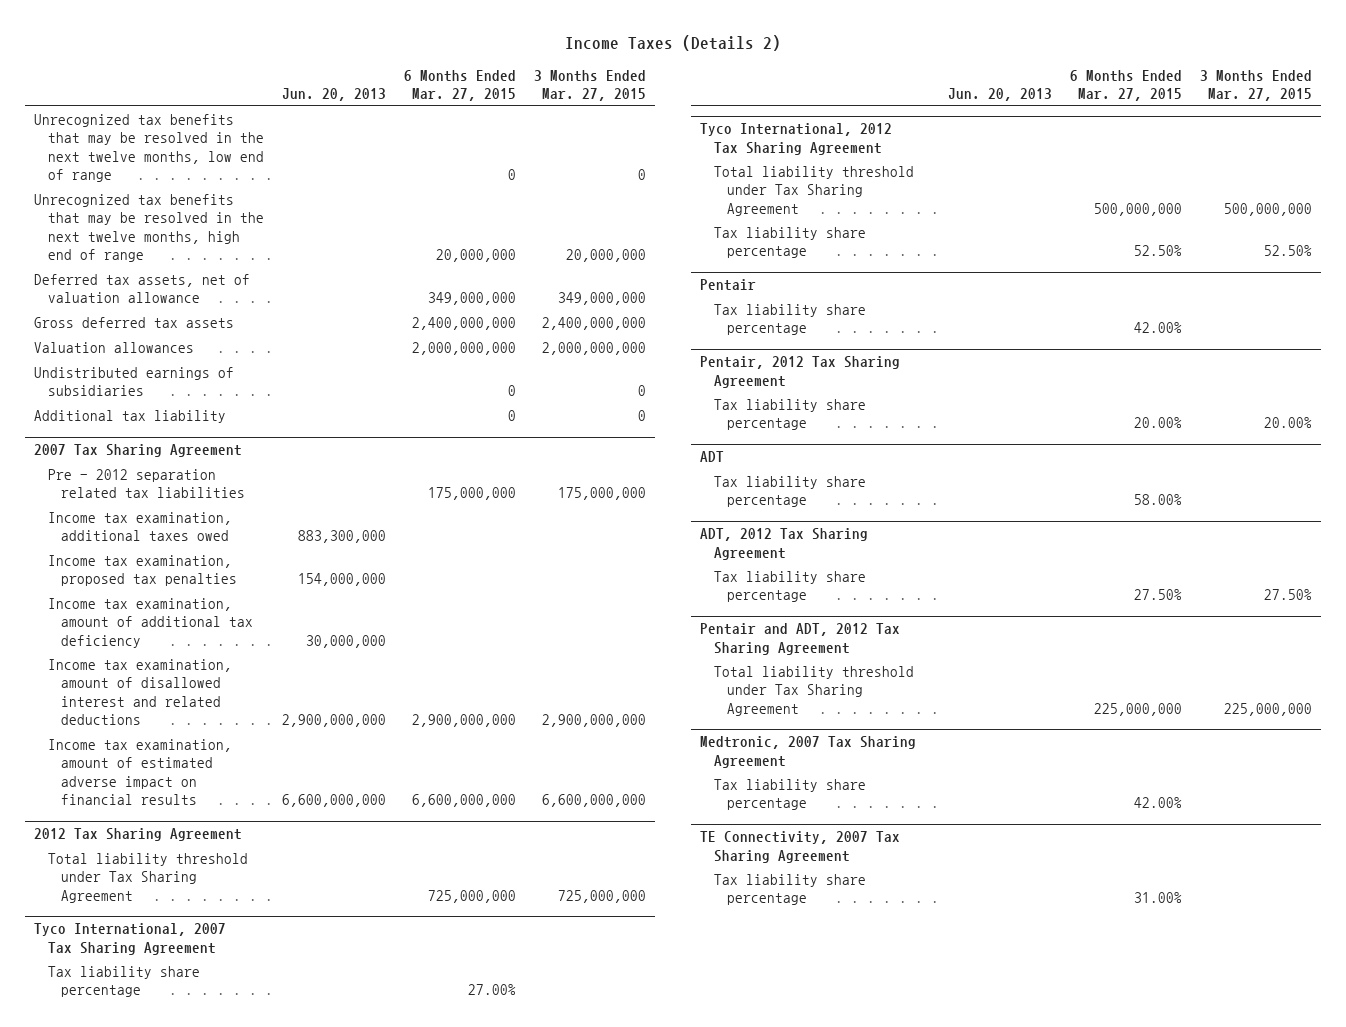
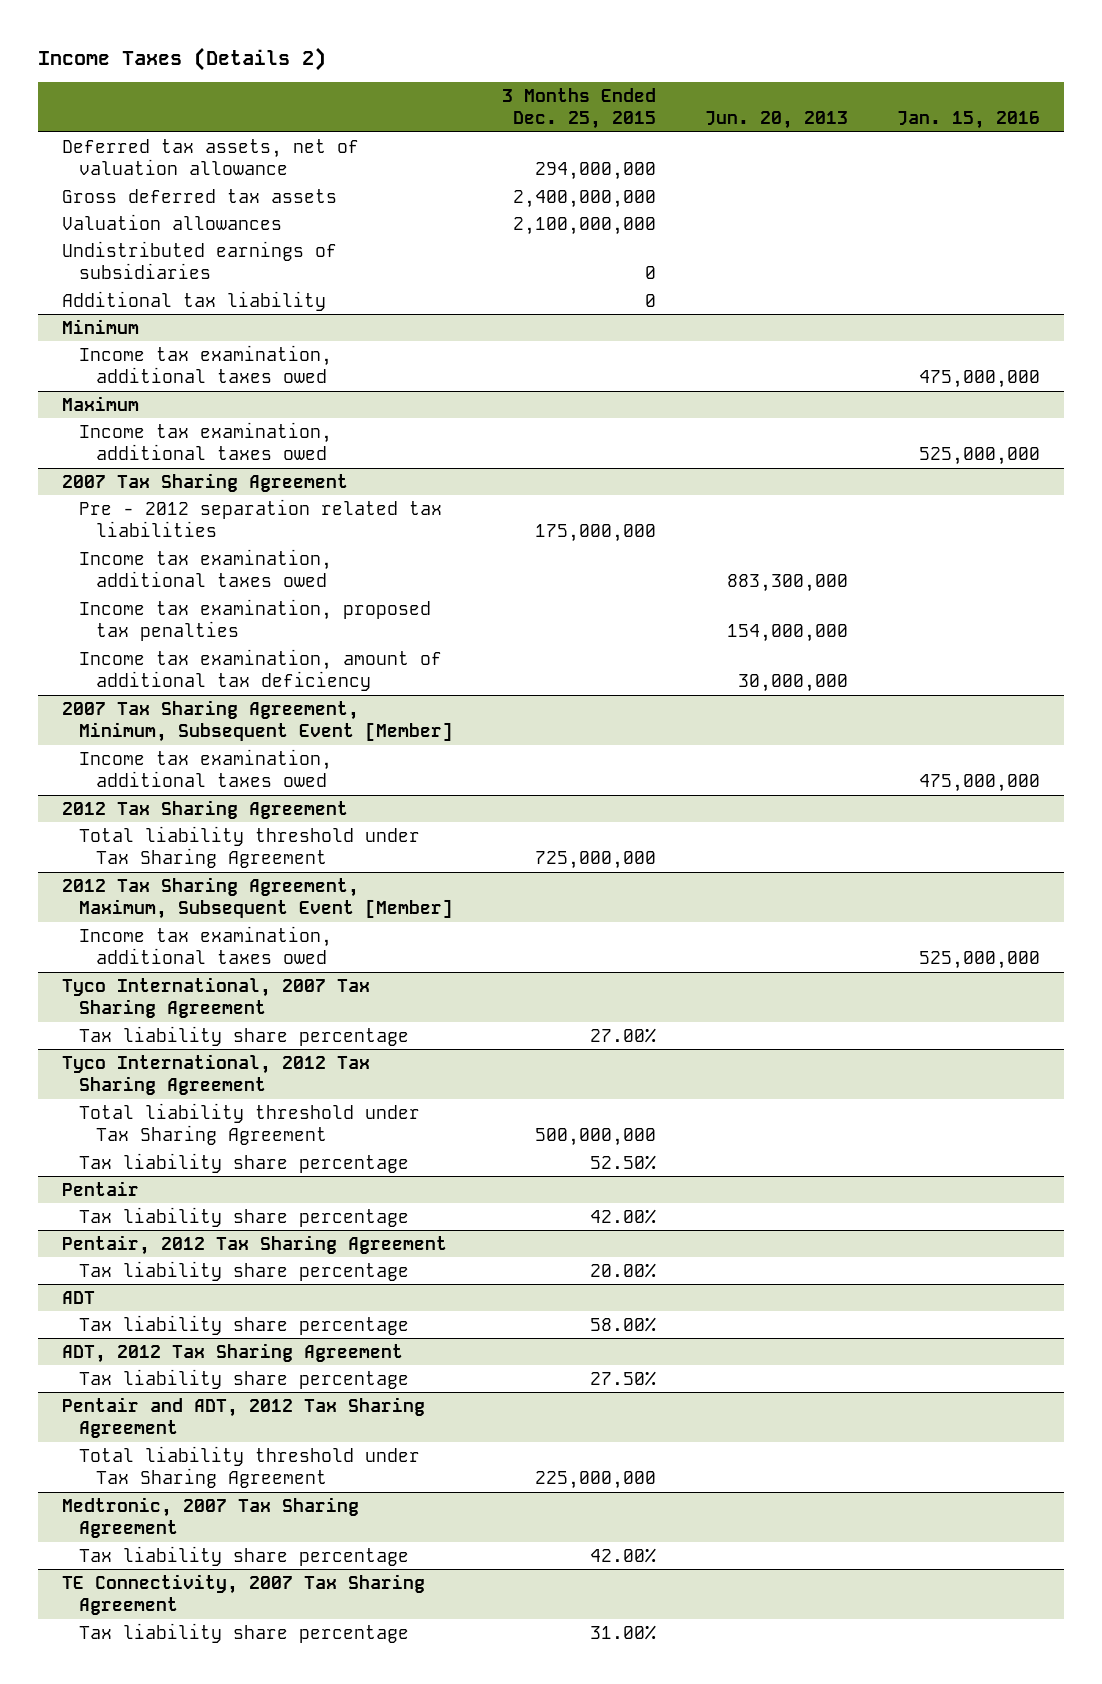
[403,69,516,102] 6 Months Ended Mar. 27, 2015 -> none
[533,69,646,102] 3 Months Ended Mar. 27, 2015 -> none
none -> [501,87,656,130] 3 Months Ended Dec. 25, 2015
none -> [896,111,1040,130] Jan. 15, 2016
[34,113,264,183] Unrecognized tax benefits that may be resolved in the next twelve months, low end of range -> none
[34,193,264,263] Unrecognized tax benefits that may be resolved in the next twelve months, high end of range -> none
none -> [62,318,140,334] Minimum
none -> [79,344,333,383] Income tax examination, additional taxes owed
none -> [62,395,140,411] Maximum
none -> [79,421,333,460] Income tax examination, additional taxes owed
[47,658,232,726] Income tax examination, amount of disallowed interest and related deductions -> none
[47,738,232,806] Income tax examination, amount of estimated adverse impact on financial results -> none
none -> [62,699,454,742] 2007 Tax Sharing Agreement, Minimum, Subsequent Event [Member]
none -> [79,748,333,787] Income tax examination, additional taxes owed
none -> [62,876,454,919] 2012 Tax Sharing Agreement, Maximum, Subsequent Event [Member]
none -> [79,925,333,964] Income tax examination, additional taxes owed

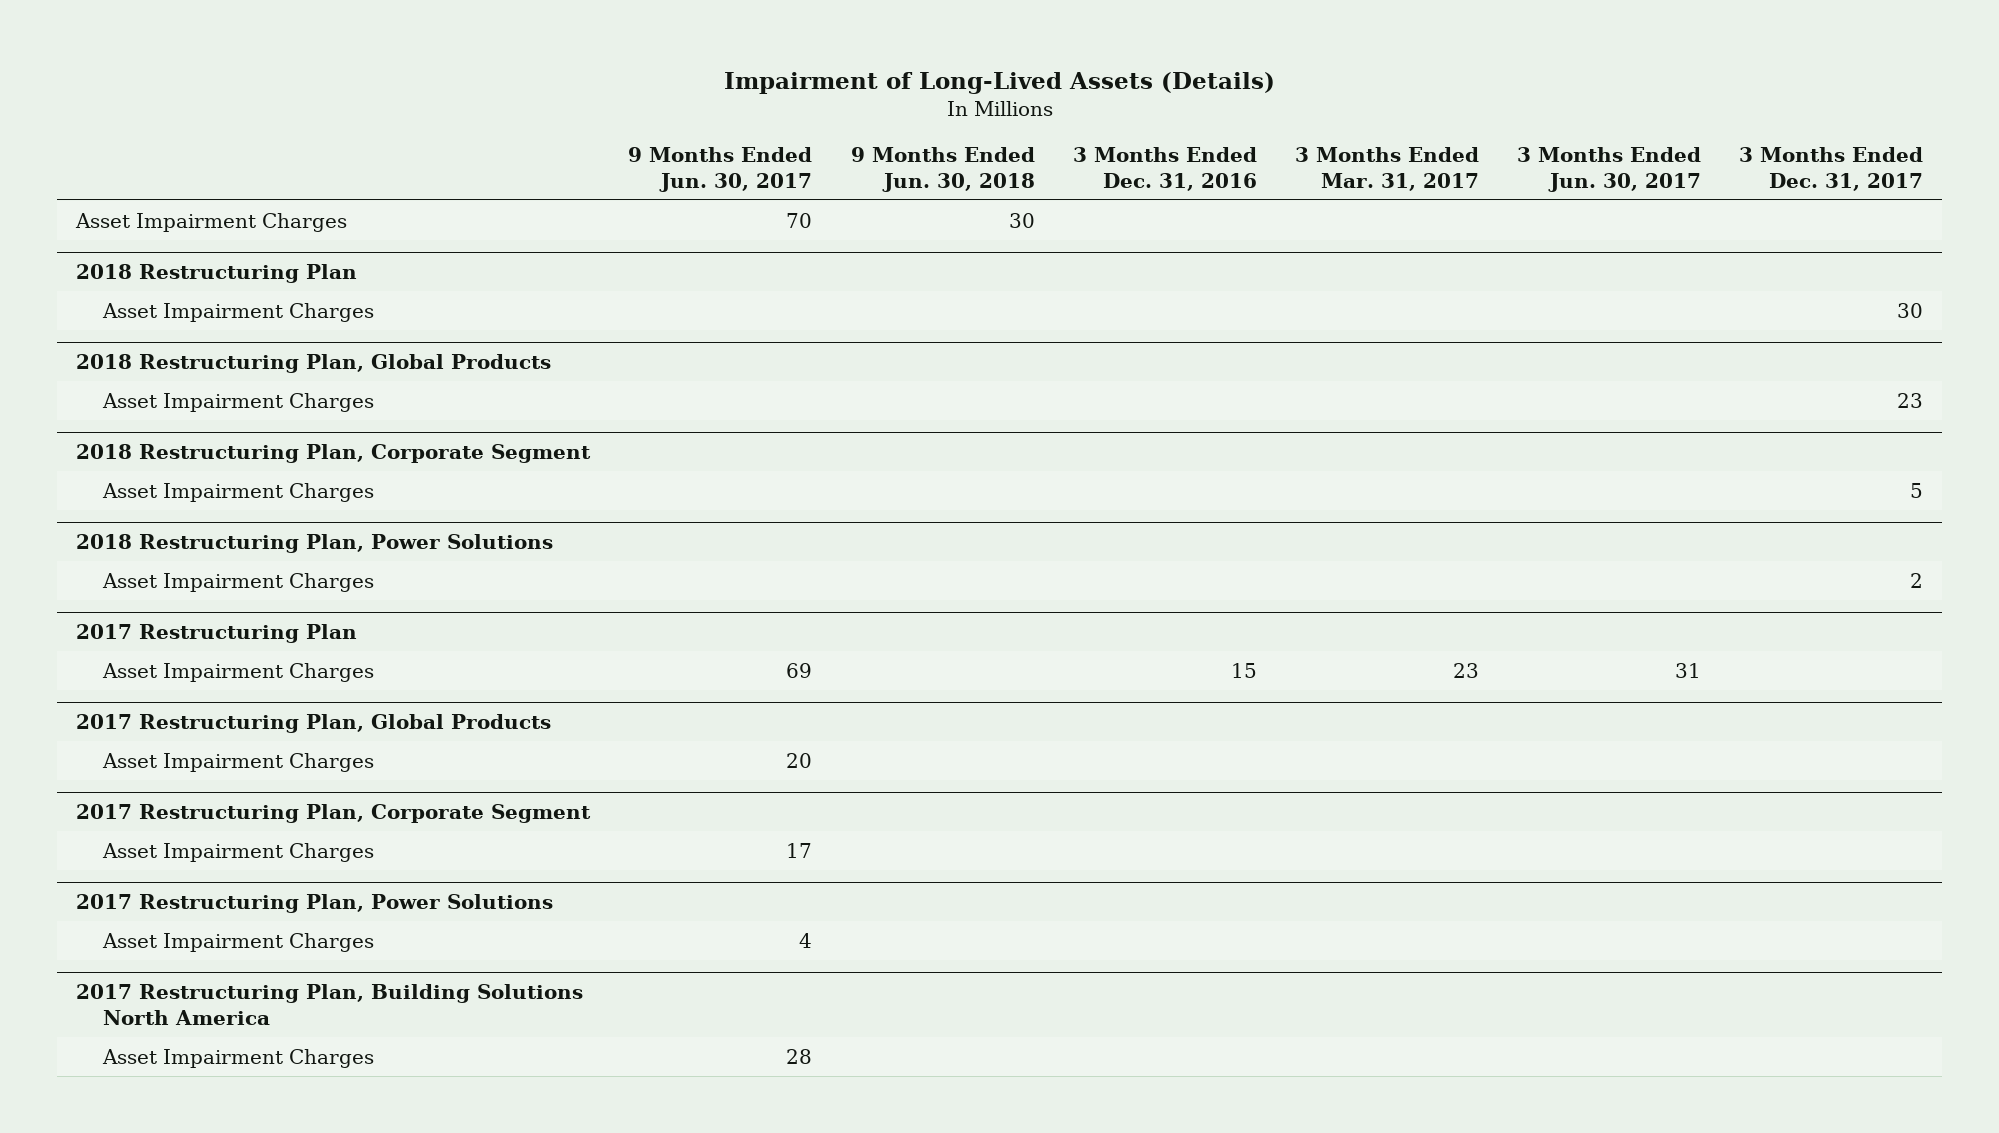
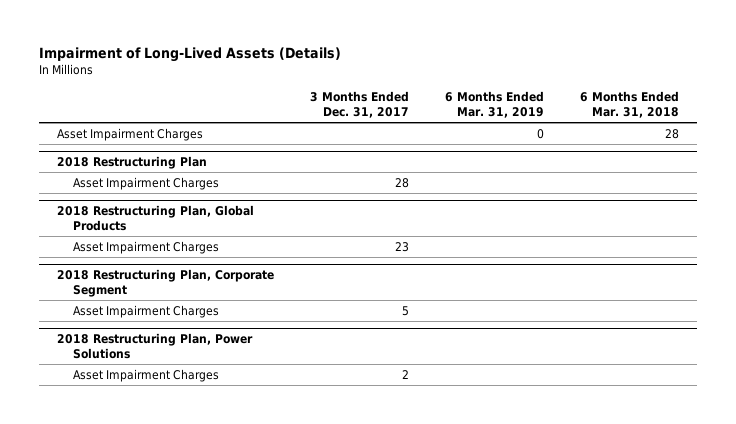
[628,147,813,193] 9 Months Ended Jun. 30, 2017 -> none
[850,147,1035,193] 9 Months Ended Jun. 30, 2018 -> none
[1072,147,1257,192] 3 Months Ended Dec. 31, 2016 -> none
[1294,147,1479,192] 3 Months Ended Mar. 31, 2017 -> none
[1516,147,1701,193] 3 Months Ended Jun. 30, 2017 -> none
none -> [445,91,545,119] 6 Months Ended Mar. 31, 2019
none -> [579,91,679,119] 6 Months Ended Mar. 31, 2018
[1896,302,1923,318] 30 -> [395,177,410,188] 28
[76,624,358,644] 2017 Restructuring Plan -> none
[102,662,375,682] Asset Impairment Charges -> none
[76,714,552,734] 2017 Restructuring Plan, Global Products -> none
[102,752,375,772] Asset Impairment Charges -> none
[76,804,592,824] 2017 Restructuring Plan, Corporate Segment -> none
[102,842,375,862] Asset Impairment Charges -> none
[76,894,554,914] 2017 Restructuring Plan, Power Solutions -> none
[102,932,375,952] Asset Impairment Charges -> none
[76,984,584,1026] 2017 Restructuring Plan, Building Solutions North America -> none
[102,1048,375,1068] Asset Impairment Charges -> none

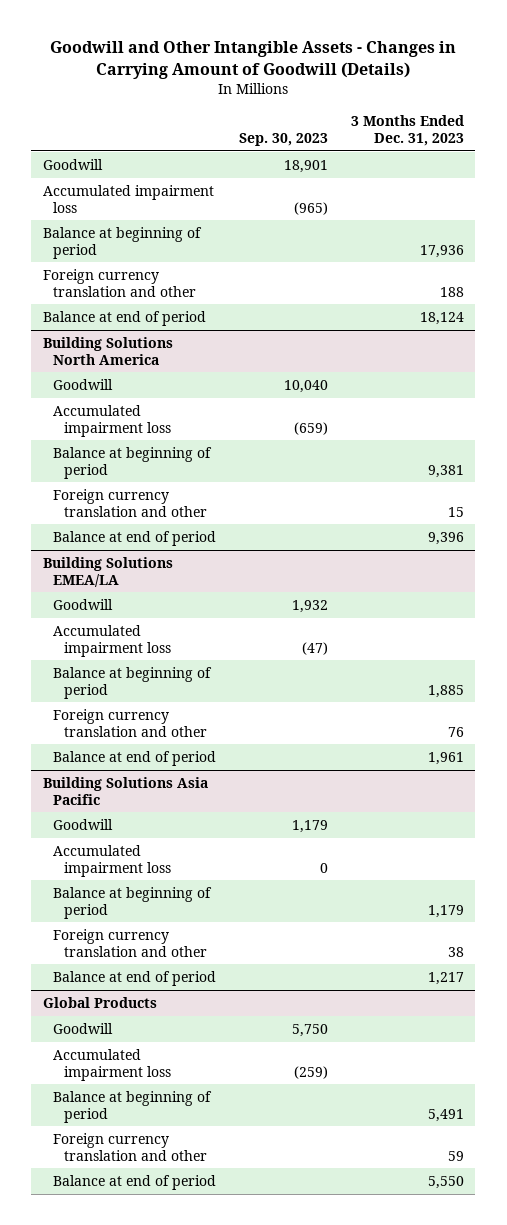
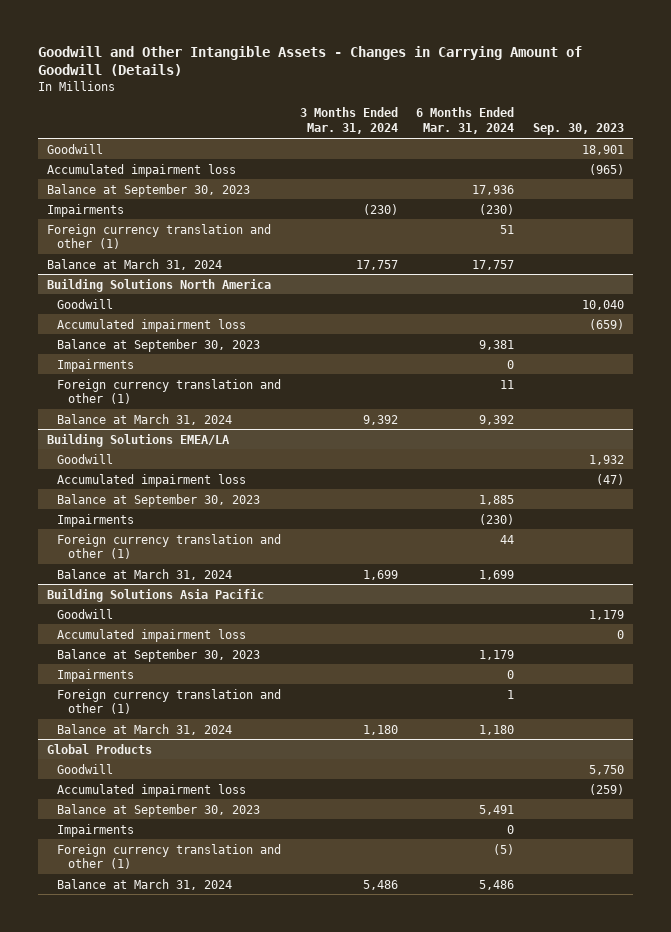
[350,115,464,146] 3 Months Ended Dec. 31, 2023 -> none
none -> [299,107,398,135] 3 Months Ended Mar. 31, 2024
none -> [416,107,515,135] 6 Months Ended Mar. 31, 2024
[42,226,202,259] Balance at beginning of period -> [47,183,251,197] Balance at September 30, 2023
none -> [47,203,125,217] Impairments
[42,268,197,297] Foreign currency translation and other -> [47,223,272,250] Foreign currency translation and other (1)
[42,310,206,326] Balance at end of period -> [47,258,223,270] Balance at March 31, 2024
[53,446,213,479] Balance at beginning of period -> [57,338,261,352] Balance at September 30, 2023
none -> [57,358,135,372] Impairments
[53,488,207,517] Foreign currency translation and other -> [57,378,282,405] Foreign currency translation and other (1)
[53,530,217,546] Balance at end of period -> [57,413,233,425] Balance at March 31, 2024
[53,666,213,699] Balance at beginning of period -> [57,493,261,507] Balance at September 30, 2023
none -> [57,513,135,527] Impairments
[53,708,207,737] Foreign currency translation and other -> [57,533,282,560] Foreign currency translation and other (1)
[53,750,217,766] Balance at end of period -> [57,568,233,580] Balance at March 31, 2024
[53,886,213,919] Balance at beginning of period -> [57,648,261,662] Balance at September 30, 2023
none -> [57,668,135,682] Impairments
[53,928,207,957] Foreign currency translation and other -> [57,688,282,715] Foreign currency translation and other (1)
[53,970,217,986] Balance at end of period -> [57,723,233,735] Balance at March 31, 2024
[53,1090,213,1123] Balance at beginning of period -> [57,803,261,817] Balance at September 30, 2023
none -> [57,823,135,837] Impairments
[53,1132,207,1161] Foreign currency translation and other -> [57,843,282,870] Foreign currency translation and other (1)
[53,1174,217,1190] Balance at end of period -> [57,878,233,890] Balance at March 31, 2024

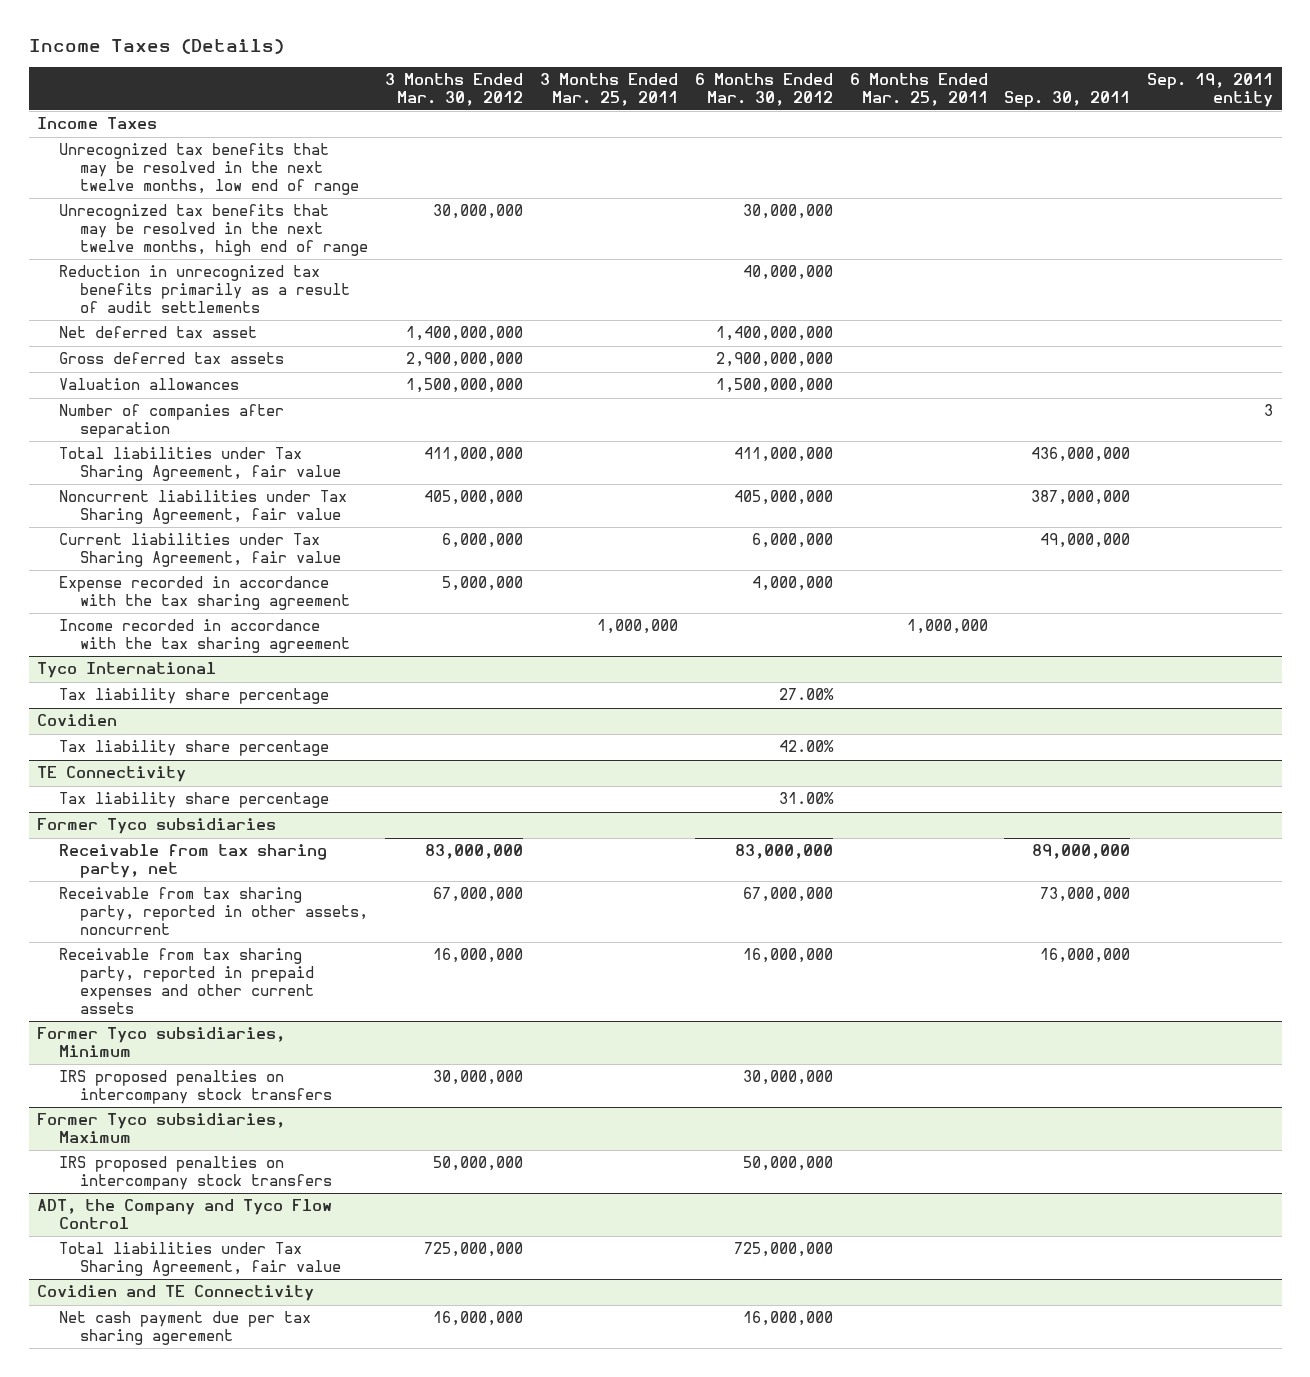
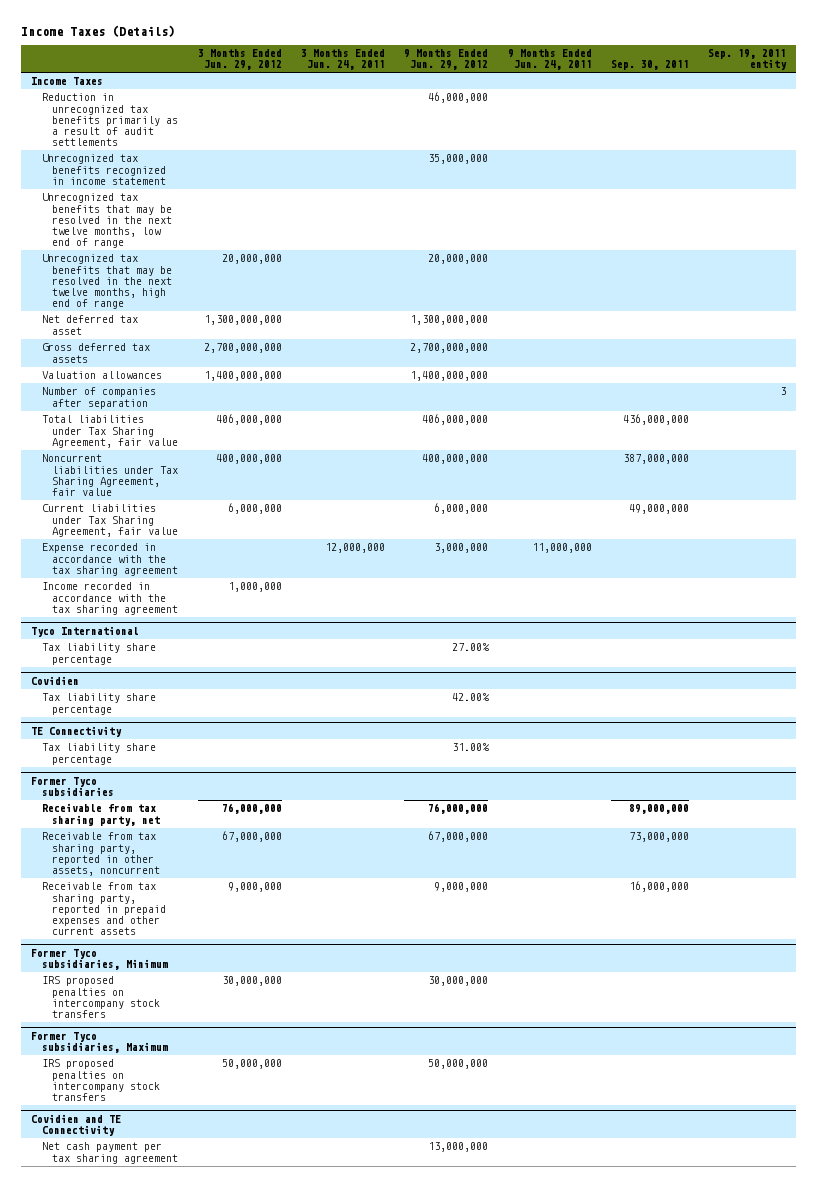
[385,73,524,106] 3 Months Ended Mar. 30, 2012 -> none
[539,73,678,106] 3 Months Ended Mar. 25, 2011 -> none
[694,73,833,106] 6 Months Ended Mar. 30, 2012 -> none
[849,73,988,106] 6 Months Ended Mar. 25, 2011 -> none
none -> [197,49,282,71] 3 Months Ended Jun. 29, 2012
none -> [301,49,386,71] 3 Months Ended Jun. 24, 2011
none -> [404,49,489,71] 9 Months Ended Jun. 29, 2012
none -> [507,49,592,71] 9 Months Ended Jun. 24, 2011
[58,265,351,313] Reduction in unrecognized tax benefits primarily as a result of audit settlements -> [41,93,179,147] Reduction in unrecognized tax benefits primarily as a result of audit settlements
none -> [41,154,167,185] Unrecognized tax benefits recognized in income statement
[37,1199,333,1230] ADT, the Company and Tyco Flow Control -> none
[58,1242,342,1277] Total liabilities under Tax Sharing Agreement, fair value -> none
[58,1311,311,1346] Net cash payment due per tax sharing agerement -> [41,1142,179,1164] Net cash payment per tax sharing agreement

